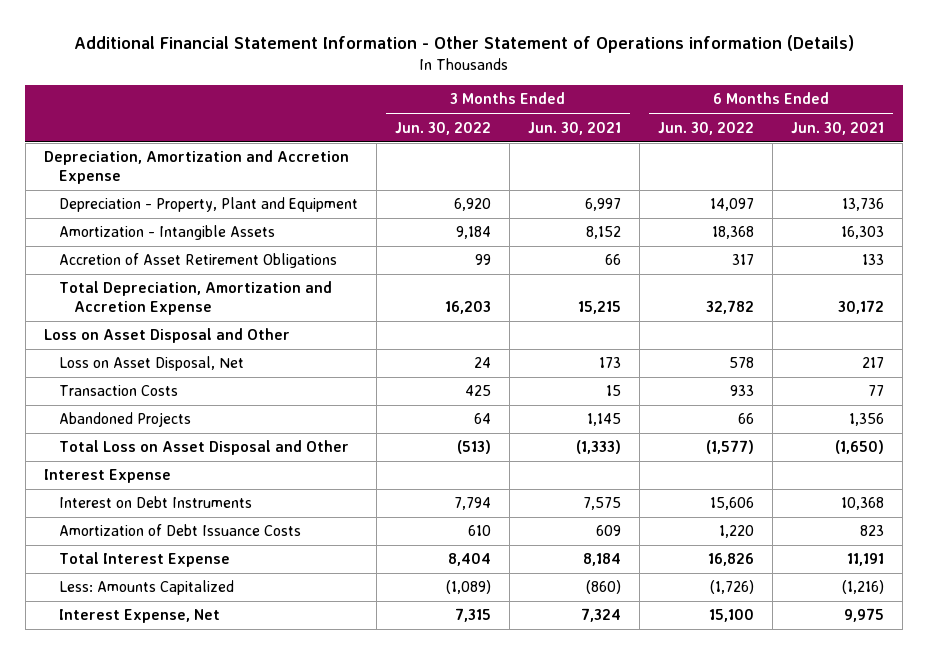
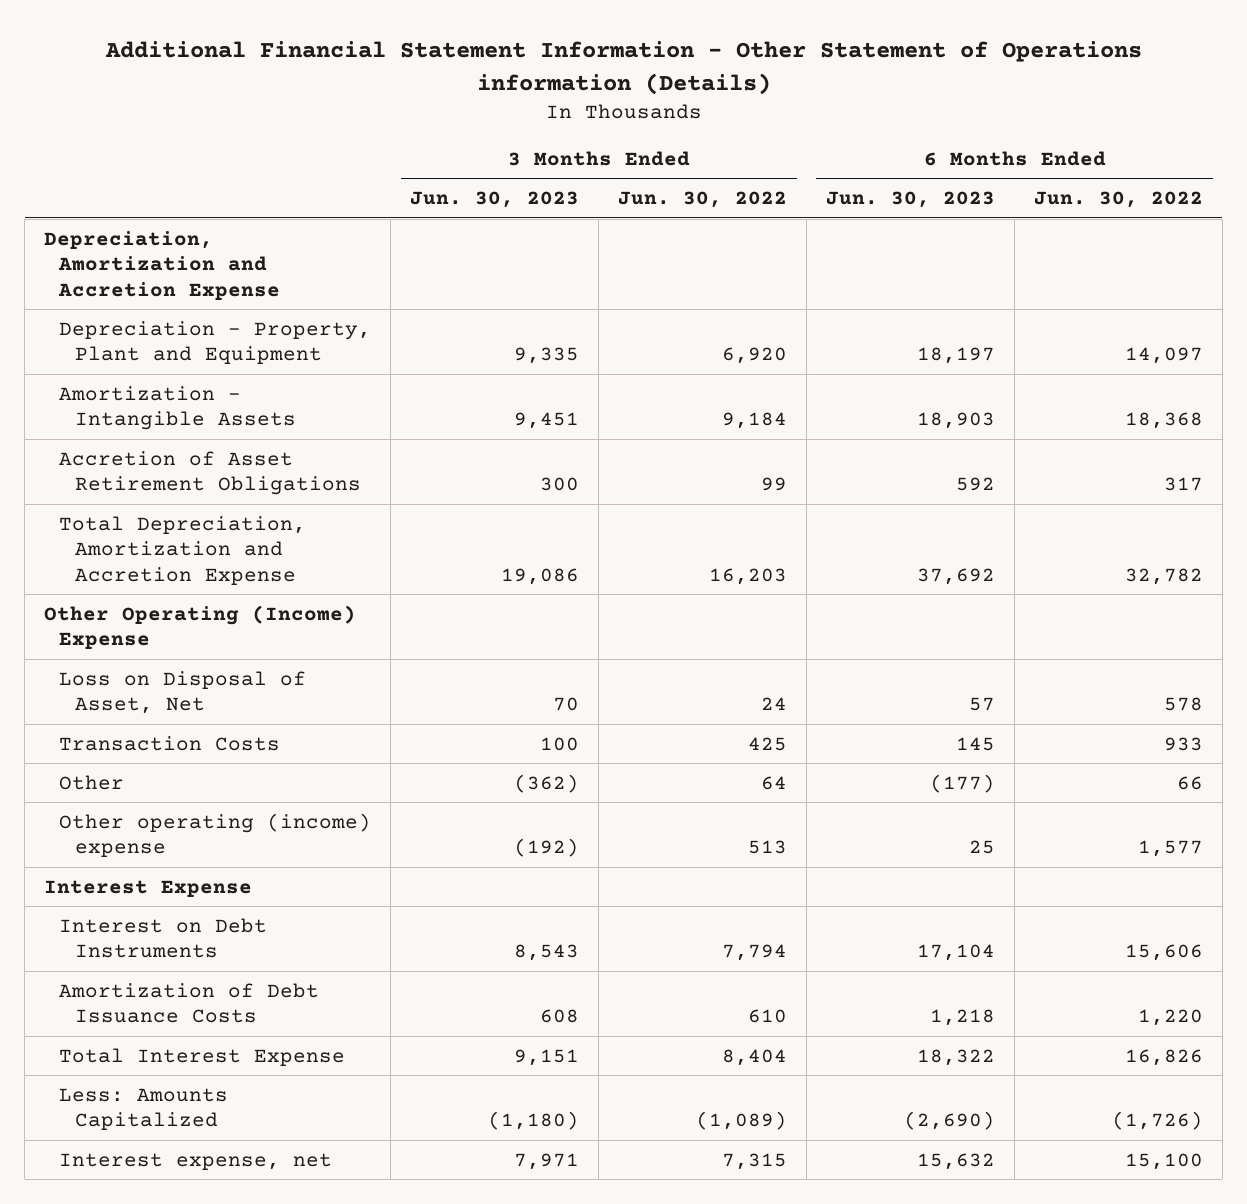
[527,121,621,135] Jun. 30, 2021 -> none
[791,121,885,135] Jun. 30, 2021 -> none
none -> [410,190,580,208] Jun. 30, 2023
none -> [826,190,996,208] Jun. 30, 2023
[43,328,290,344] Loss on Asset Disposal and Other -> [44,604,357,650] Other Operating (Income) Expense
[58,356,244,372] Loss on Asset Disposal, Net -> [59,670,307,715] Loss on Disposal of Asset, Net
[58,440,349,456] Total Loss on Asset Disposal and Other -> none
[58,412,191,428] Abandoned Projects -> [59,774,125,790] Other
none -> [59,812,372,858] Other operating (income) expense
[58,609,220,624] Interest Expense, Net -> [59,1152,333,1170] Interest expense, net

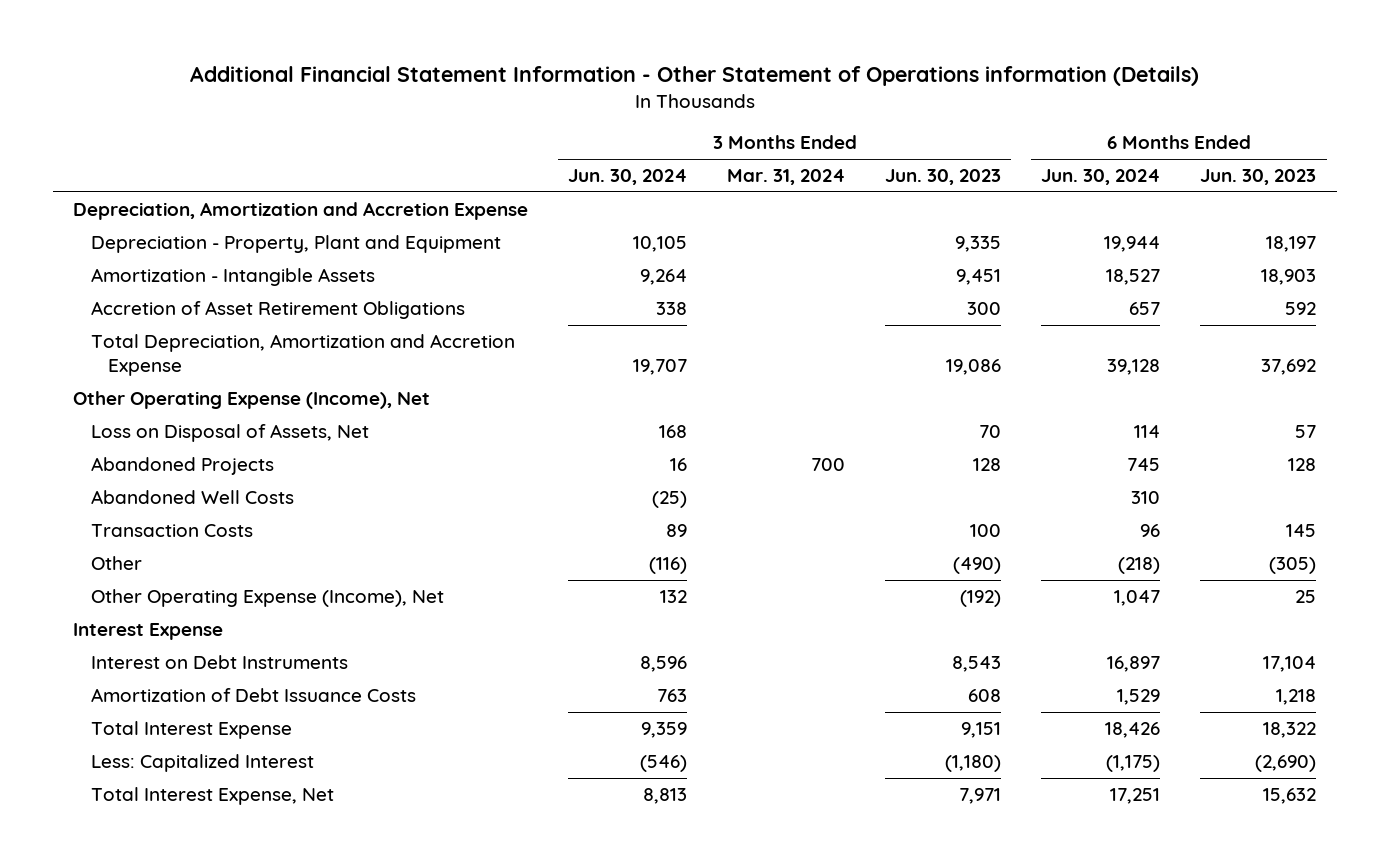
[618,190,788,208] Jun. 30, 2022 -> none
[1033,190,1203,208] Jun. 30, 2022 -> none
none -> [568,169,688,186] Jun. 30, 2024
none -> [727,169,846,186] Mar. 31, 2024
none -> [1041,169,1161,186] Jun. 30, 2024
[44,604,357,650] Other Operating (Income) Expense -> [72,391,430,410] Other Operating Expense (Income), Net
[59,670,307,715] Loss on Disposal of Asset, Net -> [90,424,369,443] Loss on Disposal of Assets, Net
none -> [90,457,274,476] Abandoned Projects
none -> [90,490,294,505] Abandoned Well Costs
[514,773,580,793] (362) -> [953,557,1002,575] (490)
[930,773,996,793] (177) -> [1269,557,1317,575] (305)
[59,812,372,858] Other operating (income) expense -> [90,589,444,608] Other Operating Expense (Income), Net
[59,1087,229,1131] Less: Amounts Capitalized -> [90,754,314,773] Less: Capitalized Interest
[59,1152,333,1170] Interest expense, net -> [90,787,334,806] Total Interest Expense, Net

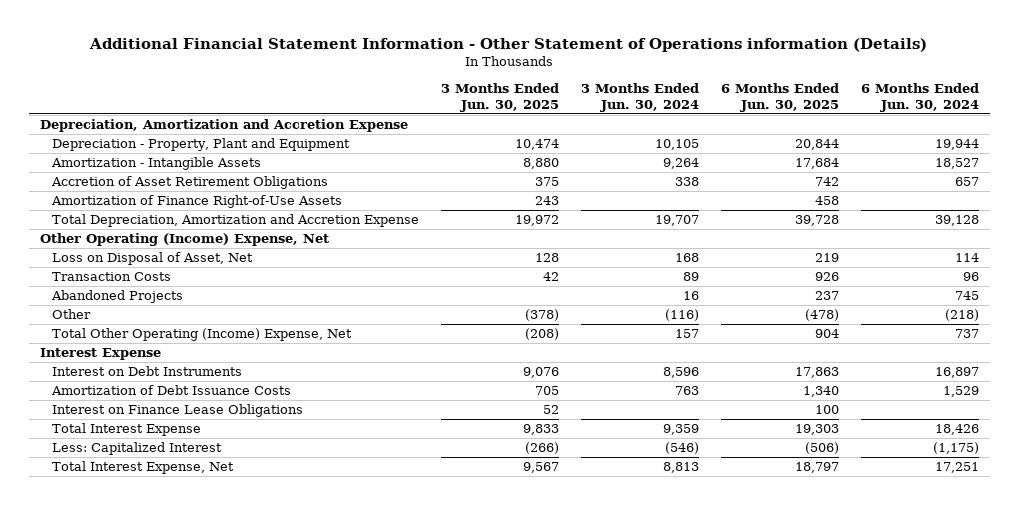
[727,169,846,186] Mar. 31, 2024 -> none
[885,169,1002,186] Jun. 30, 2023 -> none
[1200,169,1317,186] Jun. 30, 2023 -> none
none -> [441,83,560,112] 3 Months Ended Jun. 30, 2025
none -> [721,83,840,112] 6 Months Ended Jun. 30, 2025
none -> [51,195,343,209] Amortization of Finance Right-of-Use Assets
[90,490,294,505] Abandoned Well Costs -> none
[72,391,430,410] Other Operating Expense (Income), Net -> [39,233,329,247] Other Operating (Income) Expense, Net
[90,424,369,443] Loss on Disposal of Assets, Net -> [52,252,254,266] Loss on Disposal of Asset, Net
[90,457,274,476] Abandoned Projects -> [51,290,184,304] Abandoned Projects
[90,589,444,608] Other Operating Expense (Income), Net -> [52,328,353,342] Total Other Operating (Income) Expense, Net
[660,590,688,604] 132 -> [675,329,700,339] 157
[1114,590,1161,607] 1,047 -> [955,329,980,339] 737
none -> [52,404,304,418] Interest on Finance Lease Obligations

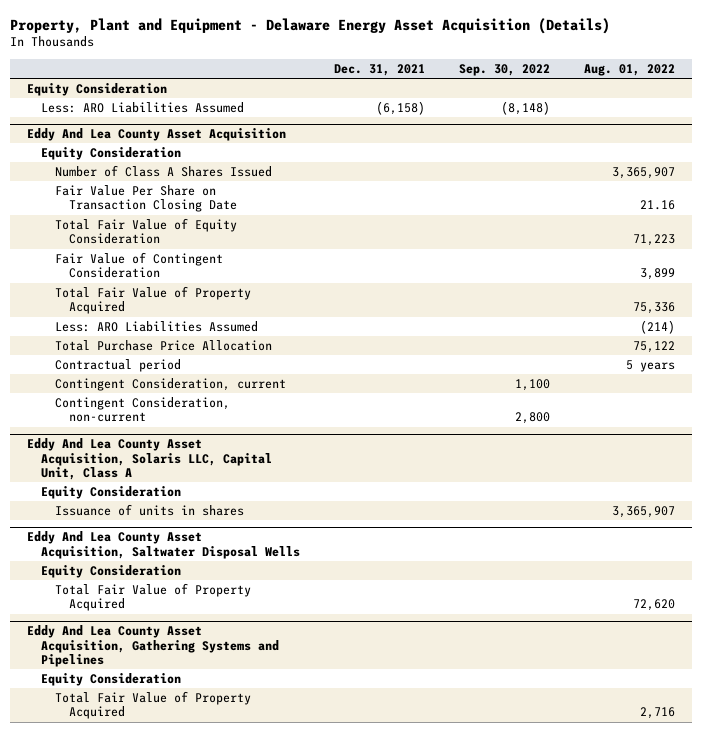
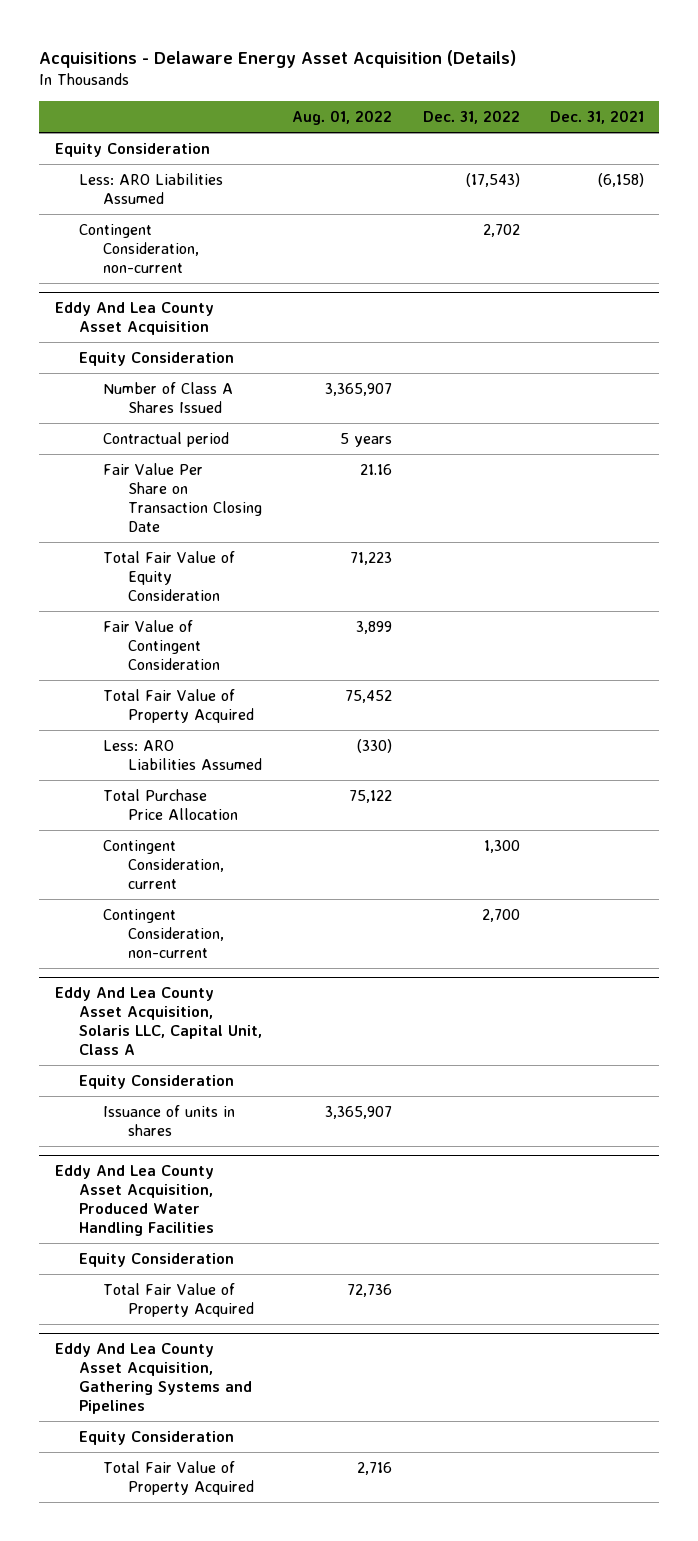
[10,17,611,34] Property, Plant and Equipment - Delaware Energy Asset Acquisition (Details) -> [39,50,517,69] Acquisitions - Delaware Energy Asset Acquisition (Details)
[459,63,551,76] Sep. 30, 2022 -> none
none -> [422,110,520,125] Dec. 31, 2022
none -> [78,223,200,273] Contingent Consideration, non-current
[55,358,182,372] Contractual period -> [103,431,230,447] Contractual period
[632,302,675,315] 75,336 -> [345,689,393,703] 75,452
[639,319,675,334] (214) -> [357,738,393,753] (330)
[27,531,301,559] Eddy And Lea County Asset Acquisition, Saltwater Disposal Wells -> none
none -> [54,1165,214,1236] Eddy And Lea County Asset Acquisition, Produced Water Handling Facilities
[632,599,675,612] 72,620 -> [347,1283,393,1297] 72,736

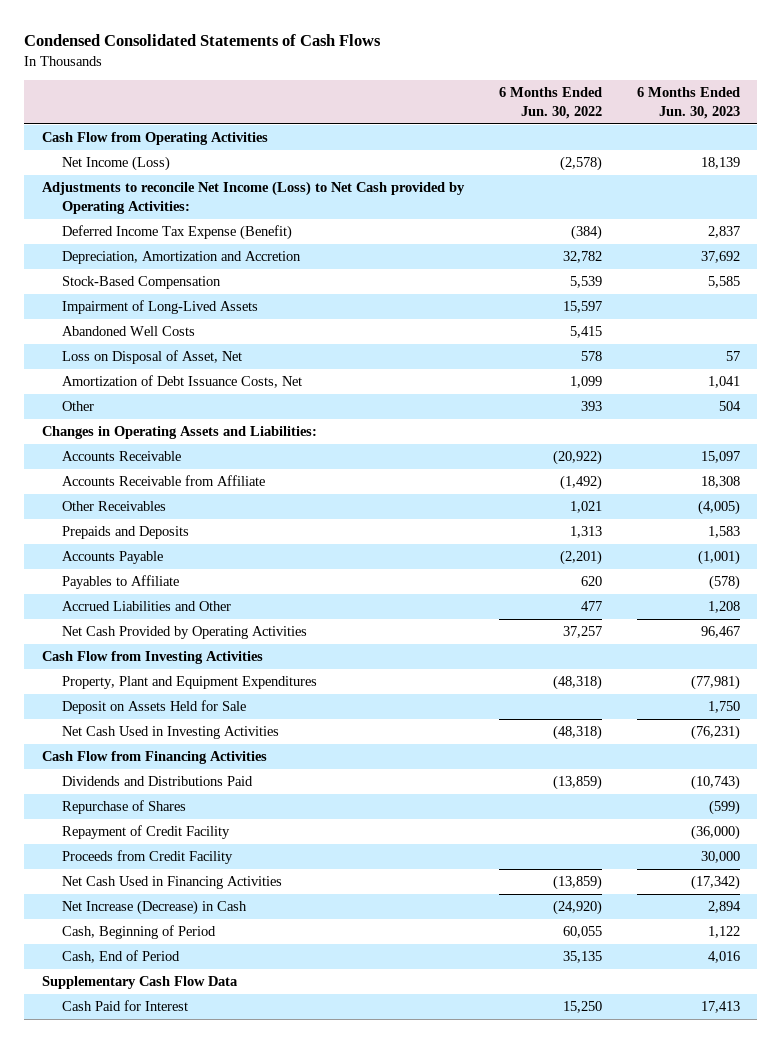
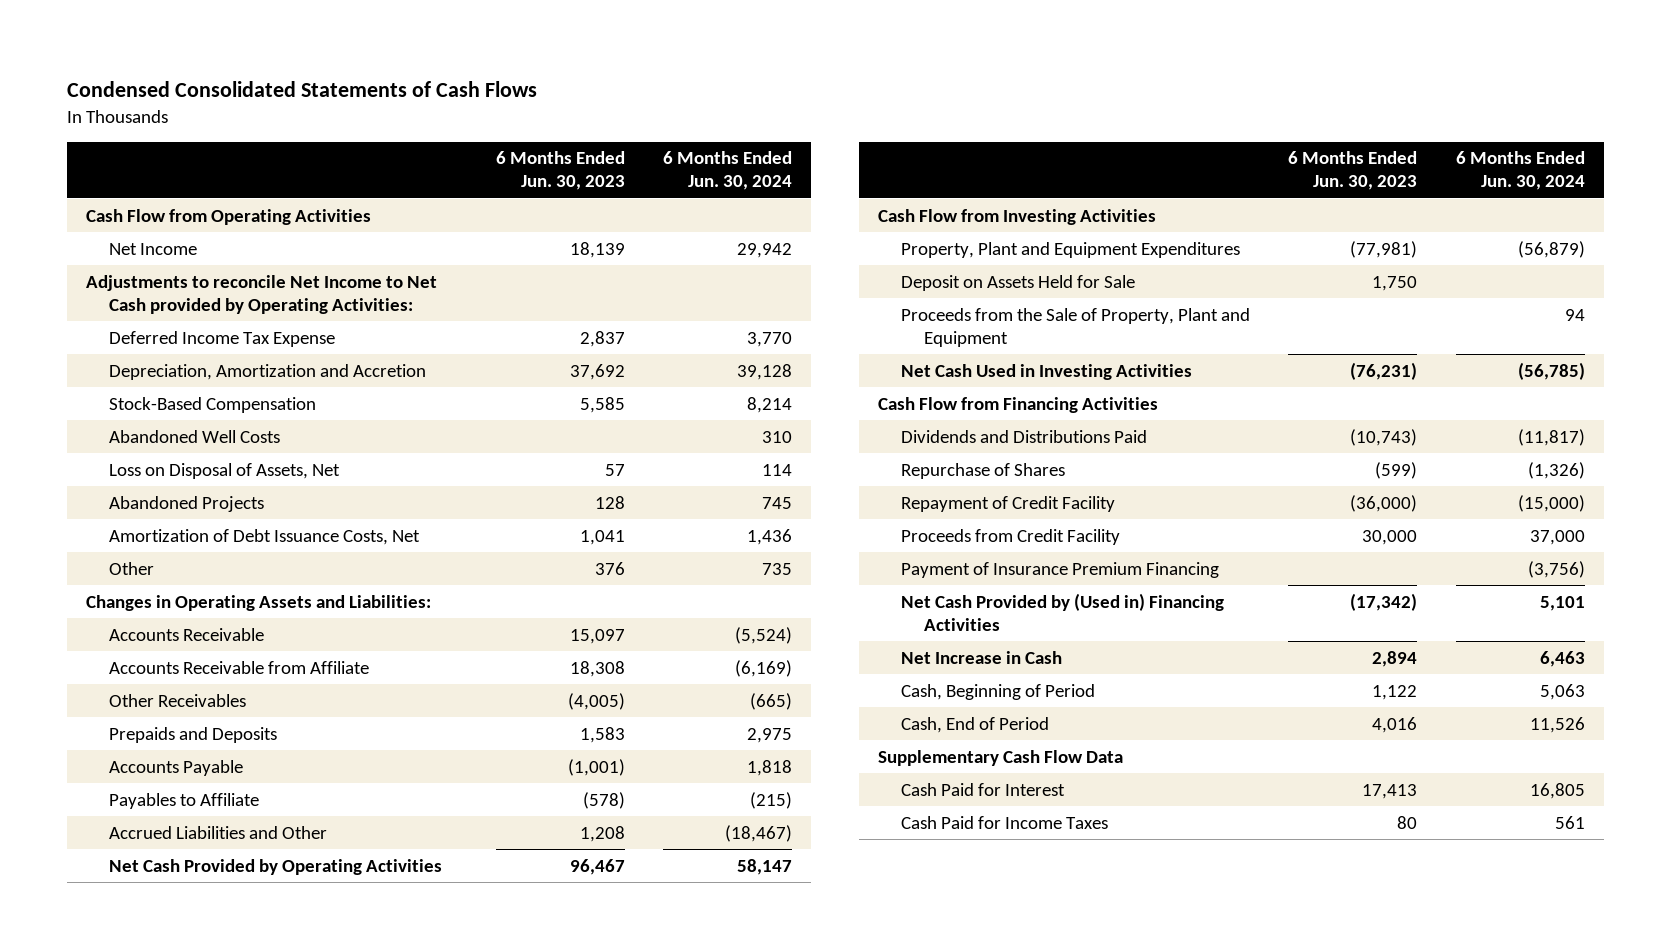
[498,87,602,119] 6 Months Ended Jun. 30, 2022 -> none
none -> [663,151,793,191] 6 Months Ended Jun. 30, 2024
[62,156,171,172] Net Income (Loss) -> [108,242,197,255] Net Income
[41,181,465,214] Adjustments to reconcile Net Income (Loss) to Net Cash provided by Operating Activities: -> [85,274,437,314] Adjustments to reconcile Net Income to Net Cash provided by Operating Activities:
[62,225,293,241] Deferred Income Tax Expense (Benefit) -> [108,330,335,347] Deferred Income Tax Expense
[62,300,259,315] Impairment of Long-Lived Assets -> none
[62,350,243,365] Loss on Disposal of Asset, Net -> [108,462,340,479] Loss on Disposal of Assets, Net
none -> [108,495,264,512] Abandoned Projects
[718,401,741,412] 504 -> [595,561,626,575] 376
none -> [901,307,1251,347] Proceeds from the Sale of Property, Plant and Equipment
none -> [901,561,1220,578] Payment of Insurance Premium Financing
[62,876,283,890] Net Cash Used in Financing Activities -> [901,592,1225,631] Net Cash Provided by (Used in) Financing Activities
[62,900,248,916] Net Increase (Decrease) in Cash -> [901,650,1063,664] Net Increase in Cash
none -> [901,815,1109,829] Cash Paid for Income Taxes

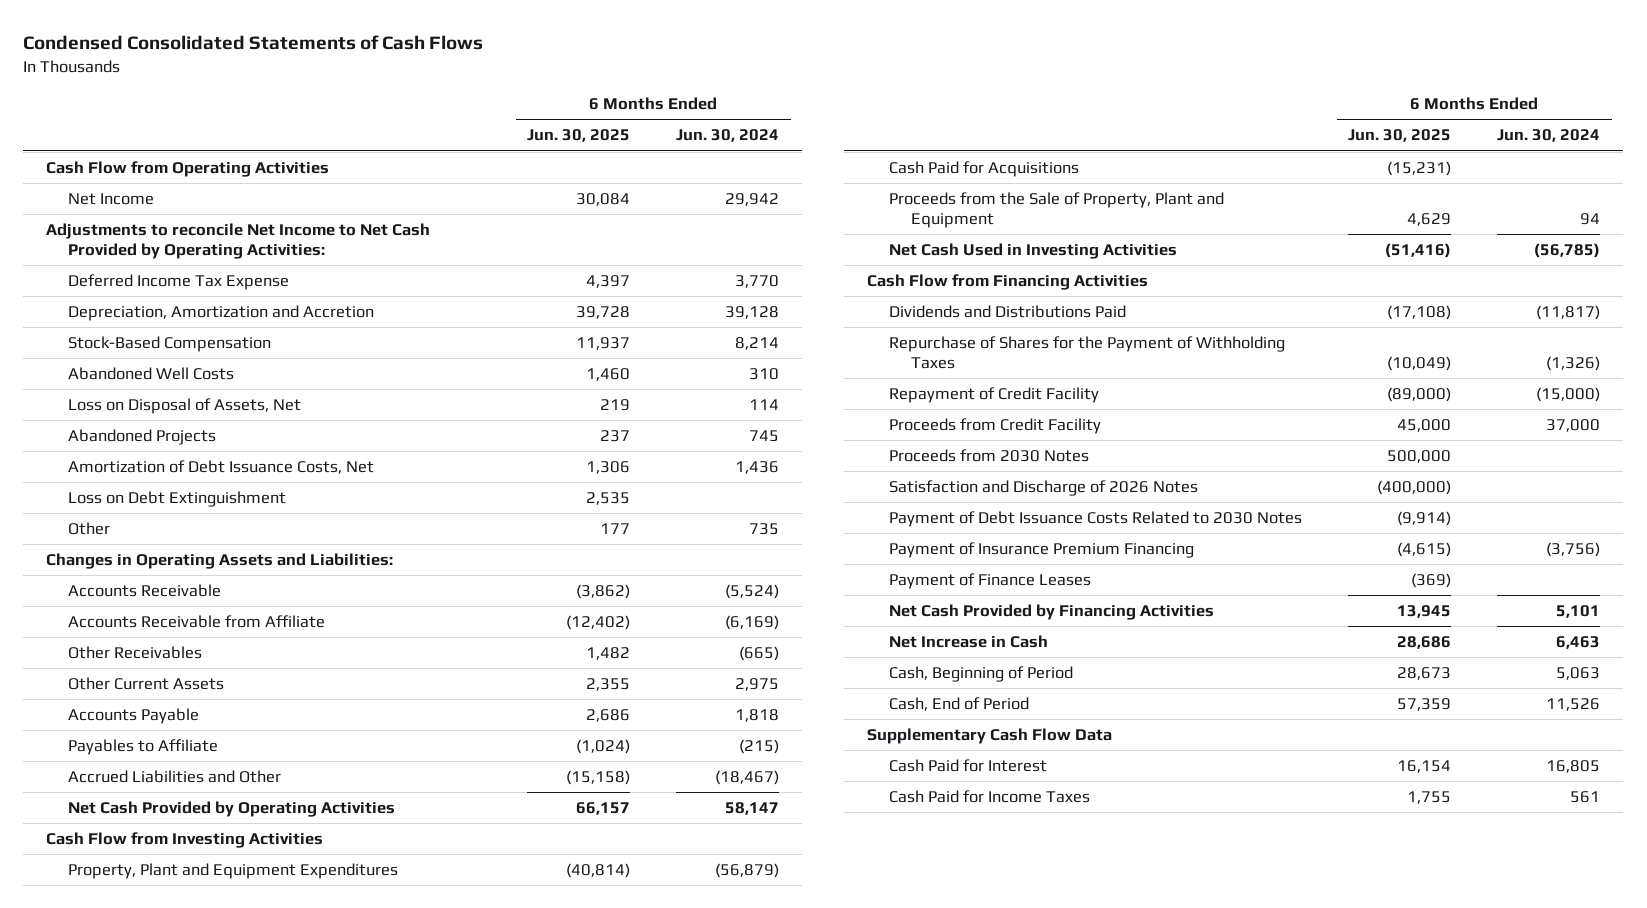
[496,151,626,191] 6 Months Ended Jun. 30, 2023 -> none
none -> [527,129,631,143] Jun. 30, 2025
[85,274,437,314] Adjustments to reconcile Net Income to Net Cash provided by Operating Activities: -> [46,223,431,259] Adjustments to reconcile Net Income to Net Cash Provided by Operating Activities:
none -> [68,491,287,508] Loss on Debt Extinguishment
[108,726,277,743] Prepaids and Deposits -> [68,677,225,691] Other Current Assets
[901,274,1136,291] Deposit on Assets Held for Sale -> none
none -> [889,161,1080,178] Cash Paid for Acquisitions
[901,462,1066,479] Repurchase of Shares -> [889,336,1286,369] Repurchase of Shares for the Payment of Withholding Taxes
none -> [889,449,1090,463] Proceeds from 2030 Notes
none -> [889,480,1199,497] Satisfaction and Discharge of 2026 Notes
none -> [889,511,1303,528] Payment of Debt Issuance Costs Related to 2030 Notes
none -> [889,573,1092,590] Payment of Finance Leases
[901,592,1225,631] Net Cash Provided by (Used in) Financing Activities -> [889,604,1215,621] Net Cash Provided by Financing Activities

